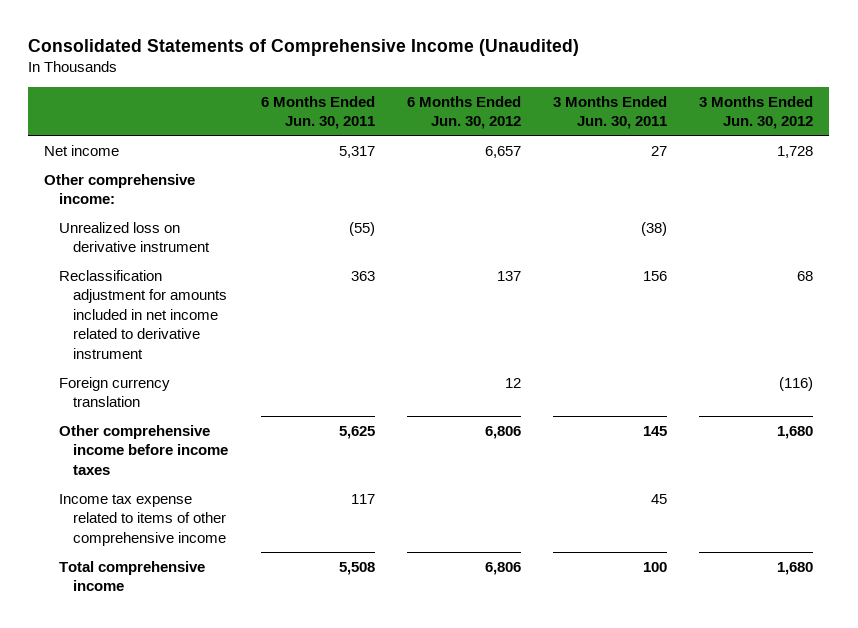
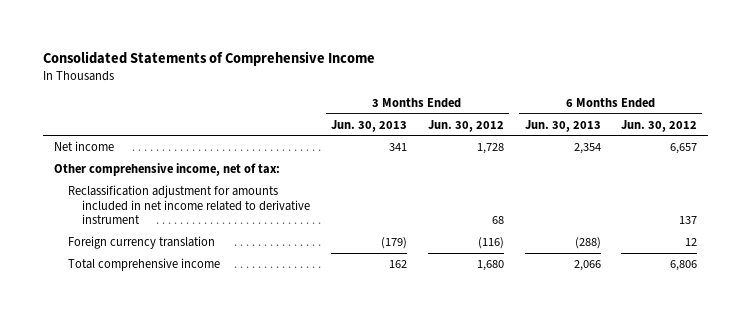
[28,38,580,56] Consolidated Statements of Comprehensive Income (Unaudited) -> [43,50,376,66] Consolidated Statements of Comprehensive Income
[260,95,375,130] 6 Months Ended Jun. 30, 2011 -> none
[553,95,668,130] 3 Months Ended Jun. 30, 2011 -> none
none -> [331,119,408,132] Jun. 30, 2013
none -> [524,119,601,132] Jun. 30, 2013
[58,221,211,253] Unrealized loss on derivative instrument -> none
[44,173,196,205] Other comprehensive income: -> [53,162,280,176] Other comprehensive income, net of tax:
[58,424,229,475] Other comprehensive income before income taxes -> none
[58,493,227,546] Income tax expense related to items of other comprehensive income -> none

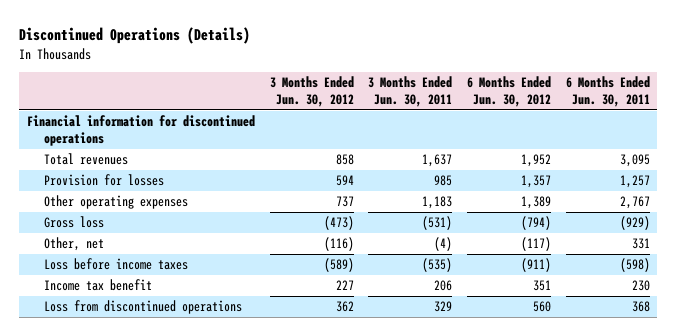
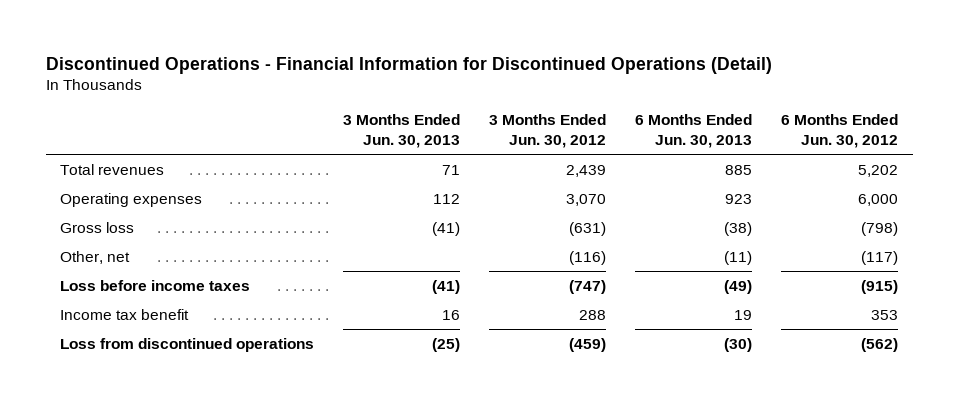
[19,27,251,45] Discontinued Operations (Details) -> [45,56,772,74] Discontinued Operations - Financial Information for Discontinued Operations (Detail)
[368,76,453,108] 3 Months Ended Jun. 30, 2011 -> none
[565,76,650,108] 6 Months Ended Jun. 30, 2011 -> none
none -> [343,114,461,149] 3 Months Ended Jun. 30, 2013
none -> [635,114,753,149] 6 Months Ended Jun. 30, 2013
[26,115,255,147] Financial information for discontinued operations -> none
[43,174,164,187] Provision for losses -> none
[335,154,354,166] 858 -> [566,164,607,177] 2,439
[521,154,552,168] 1,952 -> [858,164,899,177] 5,202
[43,195,188,210] Other operating expenses -> [60,192,203,207] Operating expenses
[335,196,354,208] 737 -> [566,193,607,206] 3,070
[521,196,552,210] 1,389 -> [858,193,899,206] 6,000
[323,216,354,231] (473) -> [569,221,607,236] (631)
[521,216,552,231] (794) -> [861,221,899,236] (798)
[323,258,354,273] (589) -> [569,279,607,294] (747)
[521,258,552,273] (911) -> [861,279,899,294] (915)
[335,280,354,291] 227 -> [579,309,607,320] 288
[533,280,552,292] 351 -> [871,309,899,320] 353
[335,301,354,313] 362 -> [569,337,607,352] (459)
[533,301,552,313] 560 -> [861,337,899,352] (562)

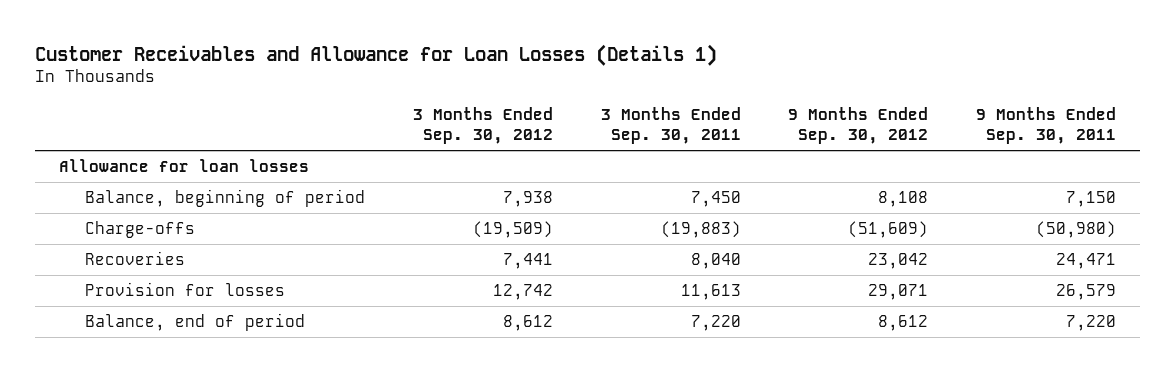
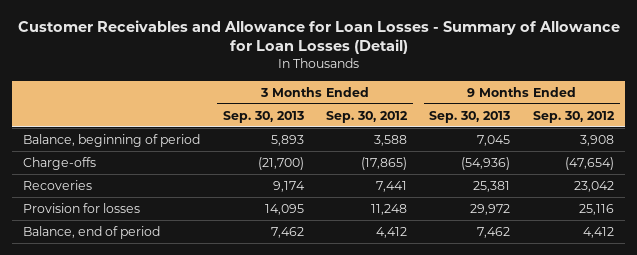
[35,43,718,66] Customer Receivables and Allowance for Loan Losses (Details 1) -> [17,19,620,55] Customer Receivables and Allowance for Loan Losses - Summary of Allowance for Loan Losses (Detail)
[600,106,741,145] 3 Months Ended Sep. 30, 2011 -> none
[976,106,1117,145] 9 Months Ended Sep. 30, 2011 -> none
none -> [222,110,304,123] Sep. 30, 2013
none -> [429,110,511,123] Sep. 30, 2013
[59,159,310,173] Allowance for loan losses -> none
[502,191,553,208] 7,938 -> [374,134,408,146] 3,588
[878,191,929,208] 8,108 -> [579,134,614,146] 3,908
[472,221,553,239] (19,509) -> [361,156,408,170] (17,865)
[848,221,929,239] (51,609) -> [564,156,614,170] (47,654)
[492,284,553,301] 12,742 -> [371,203,408,215] 11,248
[868,284,929,301] 29,071 -> [578,203,614,215] 25,116
[502,315,553,332] 8,612 -> [376,226,408,238] 4,412
[878,315,929,332] 8,612 -> [582,226,614,238] 4,412

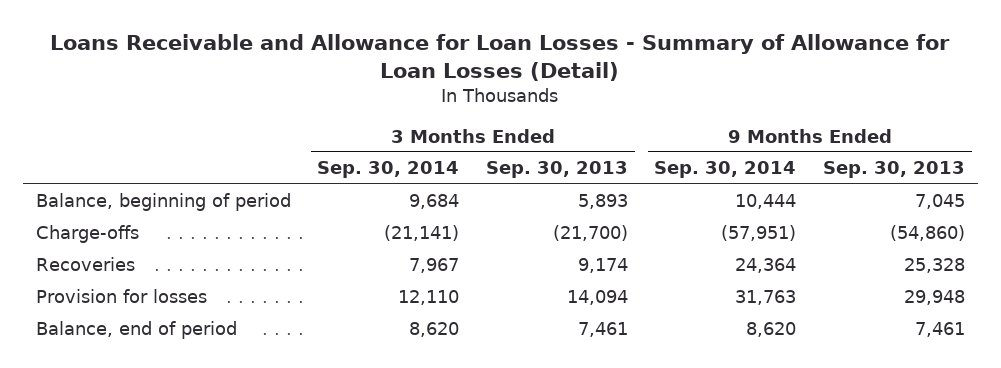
[17,19,620,55] Customer Receivables and Allowance for Loan Losses - Summary of Allowance for Loan Losses (Detail) -> [50,34,951,82] Loans Receivable and Allowance for Loan Losses - Summary of Allowance for Loan Losses (Detail)
[326,110,409,123] Sep. 30, 2012 -> none
[532,110,615,123] Sep. 30, 2012 -> none
none -> [317,161,460,179] Sep. 30, 2014
none -> [654,161,797,179] Sep. 30, 2014
[461,156,511,170] (54,936) -> [890,225,966,242] (54,860)
[473,180,511,192] 25,381 -> [904,258,966,274] 25,328
[264,203,304,215] 14,095 -> [566,290,628,306] 14,094
[470,203,511,215] 29,972 -> [904,290,966,306] 29,948
[270,226,304,238] 7,462 -> [577,322,628,338] 7,461
[477,226,511,238] 7,462 -> [915,322,966,338] 7,461

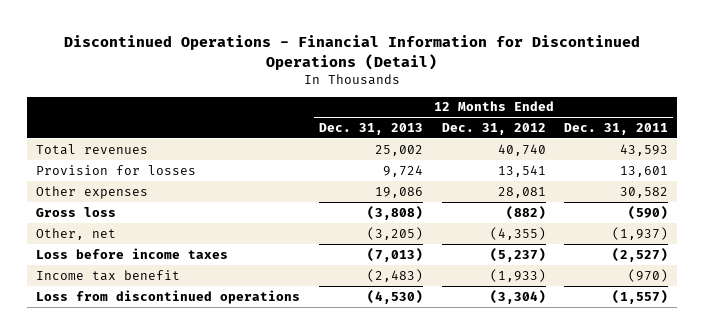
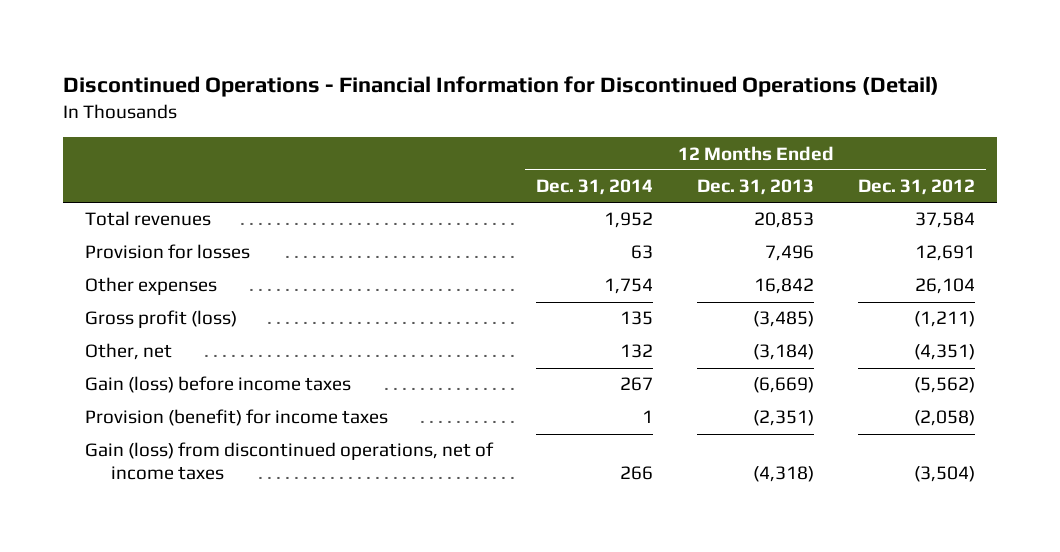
[564,123,669,136] Dec. 31, 2011 -> none
none -> [536,179,654,196] Dec. 31, 2014
[375,144,424,156] 25,002 -> [754,212,815,229] 20,853
[497,143,546,156] 40,740 -> [914,212,975,229] 37,584
[383,164,424,177] 9,724 -> [765,245,815,262] 7,496
[497,164,546,177] 13,541 -> [914,245,975,262] 12,691
[375,186,424,198] 19,086 -> [754,278,815,295] 16,842
[497,186,546,198] 28,081 -> [914,278,975,295] 26,104
[36,206,117,217] Gross loss -> [84,310,237,329] Gross profit (loss)
[367,205,424,220] (3,808) -> [753,311,815,328] (3,485)
[505,205,546,220] (882) -> [913,311,975,328] (1,211)
[367,226,424,240] (3,205) -> [753,344,815,361] (3,184)
[489,226,546,240] (4,355) -> [913,344,975,361] (4,351)
[36,247,229,259] Loss before income taxes -> [84,376,351,394] Gain (loss) before income taxes
[367,247,424,262] (7,013) -> [753,377,815,394] (6,669)
[489,247,546,262] (5,237) -> [913,377,975,394] (5,562)
[36,269,181,281] Income tax benefit -> [84,409,388,427] Provision (benefit) for income taxes
[367,268,424,282] (2,483) -> [753,410,815,427] (2,351)
[489,268,546,282] (1,933) -> [913,410,975,427] (2,058)
[36,289,301,304] Loss from discontinued operations -> [84,442,494,480] Gain (loss) from discontinued operations, net of income taxes
[367,289,424,304] (4,530) -> [753,465,815,482] (4,318)
[489,289,546,304] (3,304) -> [913,465,975,482] (3,504)

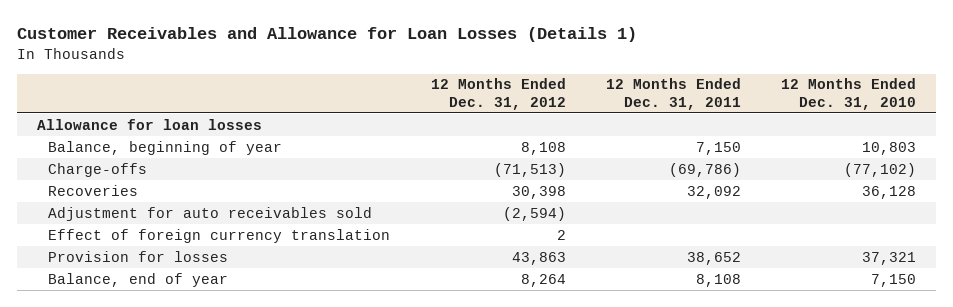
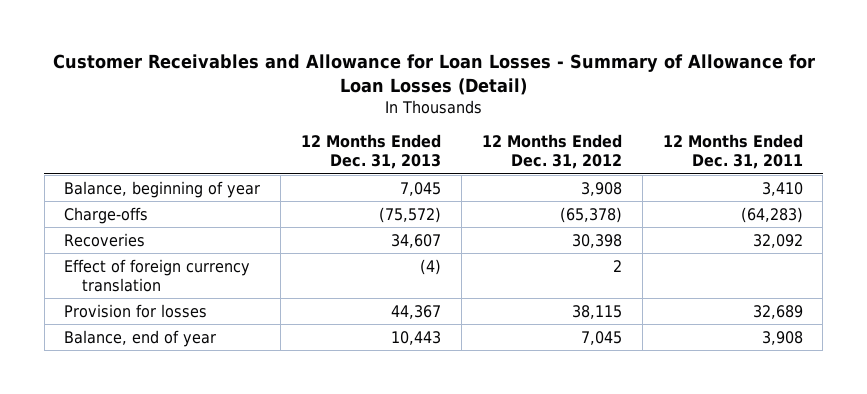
[16,27,637,43] Customer Receivables and Allowance for Loan Losses (Details 1) -> [52,54,815,96] Customer Receivables and Allowance for Loan Losses - Summary of Allowance for Loan Losses (Detail)
[781,78,917,110] 12 Months Ended Dec. 31, 2010 -> none
none -> [301,134,442,170] 12 Months Ended Dec. 31, 2013
[36,118,262,130] Allowance for loan losses -> none
[520,141,566,155] 8,108 -> [580,181,622,196] 3,908
[695,141,741,155] 7,150 -> [761,181,803,196] 3,410
[493,162,566,177] (71,513) -> [559,206,622,223] (65,378)
[668,162,741,177] (69,786) -> [740,206,803,223] (64,283)
[48,206,373,221] Adjustment for auto receivables sold -> none
[511,251,566,265] 43,863 -> [571,304,622,319] 38,115
[686,251,741,265] 38,652 -> [752,304,803,319] 32,689
[520,273,566,287] 8,264 -> [580,330,622,345] 7,045
[695,273,741,287] 8,108 -> [761,330,803,345] 3,908

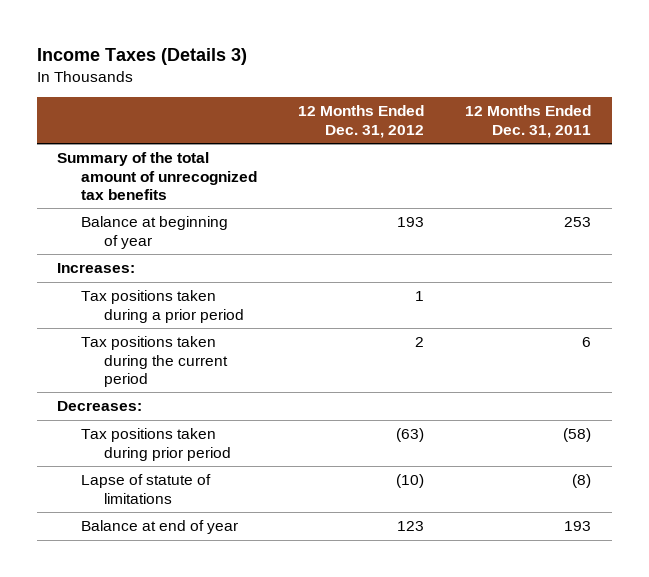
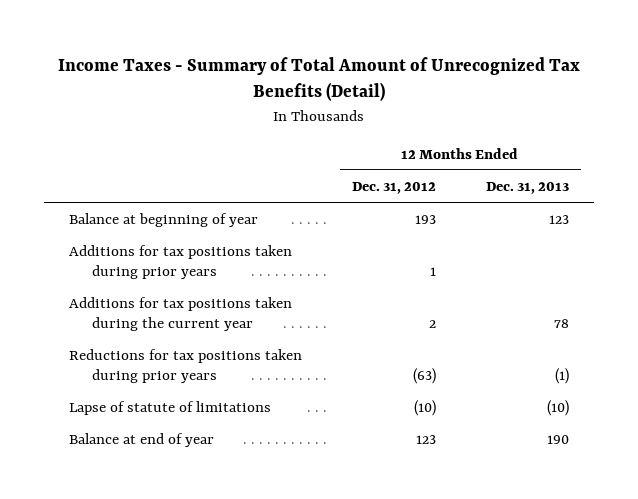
[36,47,247,65] Income Taxes (Details 3) -> [58,56,581,102] Income Taxes - Summary of Total Amount of Unrecognized Tax Benefits (Detail)
[465,105,592,138] 12 Months Ended Dec. 31, 2011 -> none
none -> [485,181,569,194] Dec. 31, 2013
[57,152,257,200] Summary of the total amount of unrecognized tax benefits -> none
[57,263,136,274] Increases: -> none
[57,401,143,412] Decreases: -> none
[80,290,244,323] Tax positions taken during a prior period -> [69,245,293,279] Additions for tax positions taken during prior years
[80,336,228,387] Tax positions taken during the current period -> [69,297,293,331] Additions for tax positions taken during the current year
[80,428,231,461] Tax positions taken during prior period -> [69,349,303,383] Reductions for tax positions taken during prior years

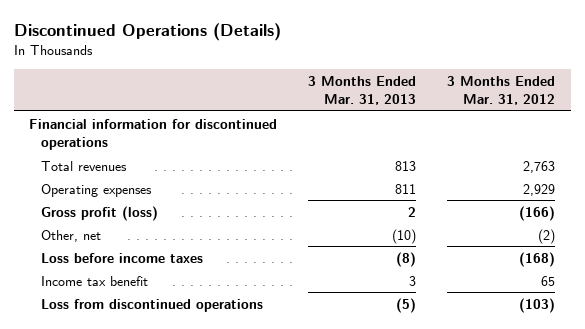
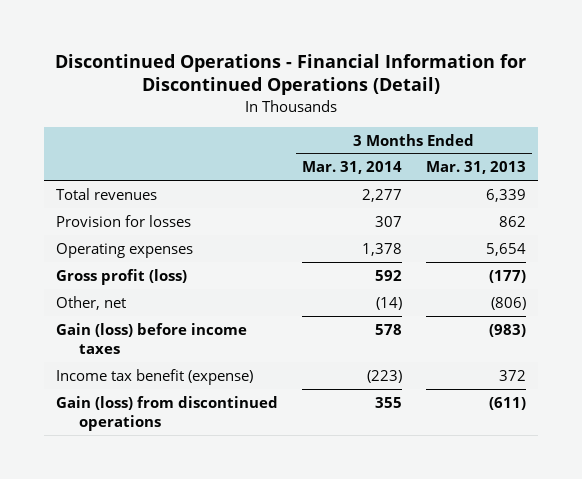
[13,22,281,41] Discontinued Operations (Details) -> [55,53,527,96] Discontinued Operations - Financial Information for Discontinued Operations (Detail)
[447,75,556,105] 3 Months Ended Mar. 31, 2012 -> none
none -> [302,161,403,175] Mar. 31, 2014
[29,118,278,150] Financial information for discontinued operations -> none
[395,160,417,171] 813 -> [486,188,527,202] 6,339
none -> [56,214,192,227] Provision for losses
[395,183,417,194] 811 -> [486,242,527,256] 5,654
[408,206,417,217] 2 -> [489,269,527,283] (177)
[392,228,417,244] (10) -> [491,296,527,310] (806)
[40,252,203,263] Loss before income taxes -> [56,322,248,355] Gain (loss) before income taxes
[396,251,417,267] (8) -> [489,323,527,337] (983)
[40,275,148,286] Income tax benefit -> [56,368,254,385] Income tax benefit (expense)
[409,275,417,286] 3 -> [499,369,527,381] 372
[40,298,263,312] Loss from discontinued operations -> [56,395,279,432] Gain (loss) from discontinued operations
[396,297,417,313] (5) -> [489,396,527,410] (611)

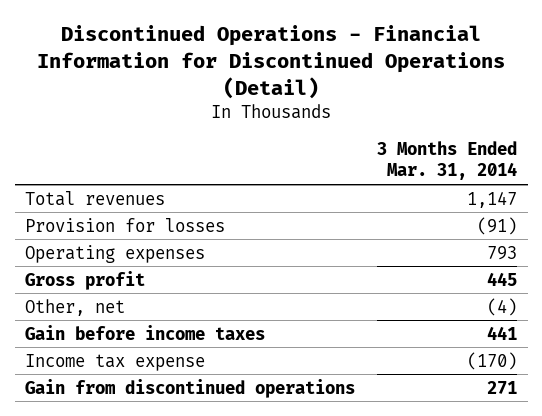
[426,161,527,175] Mar. 31, 2013 -> none
[362,188,403,202] 2,277 -> [466,190,517,208] 1,147
[375,215,403,227] 307 -> [476,216,517,235] (91)
[362,242,403,256] 1,378 -> [486,245,517,260] 793
[56,268,188,285] Gross profit (loss) -> [25,270,146,290] Gross profit
[375,269,403,281] 592 -> [486,271,517,286] 445
[376,296,403,310] (14) -> [486,297,517,316] (4)
[56,322,248,355] Gain (loss) before income taxes -> [25,324,266,340] Gain before income taxes
[375,323,403,335] 578 -> [486,325,517,340] 441
[56,368,254,385] Income tax benefit (expense) -> [25,353,206,371] Income tax expense
[367,369,403,383] (223) -> [466,351,517,370] (170)
[56,395,279,432] Gain (loss) from discontinued operations -> [25,378,356,398] Gain from discontinued operations
[375,396,403,408] 355 -> [486,380,517,394] 271

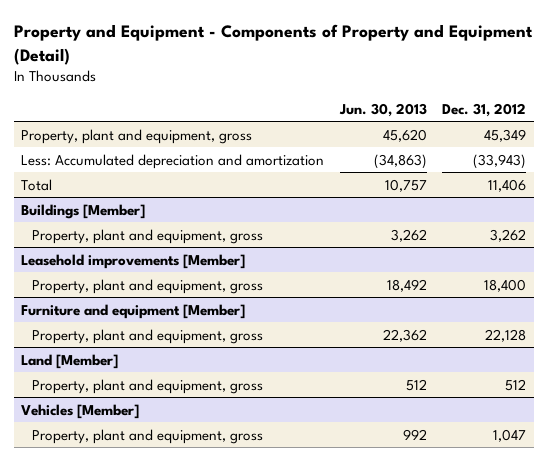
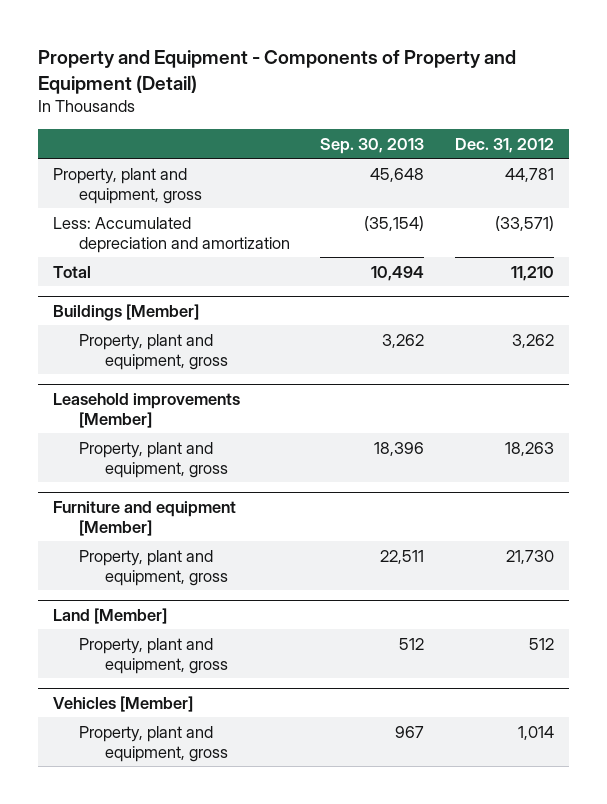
[338,102,427,117] Jun. 30, 2013 -> none
none -> [320,137,425,154] Sep. 30, 2013
[484,128,527,142] 45,349 -> [504,167,554,182] 44,781
[473,153,527,169] (33,943) -> [494,215,554,231] (33,571)
[488,178,527,192] 11,406 -> [510,265,554,281] 11,210
[484,278,527,292] 18,400 -> [504,441,554,456] 18,263
[485,328,527,342] 22,128 -> [505,549,554,564] 21,730
[493,428,527,442] 1,047 -> [517,725,554,740] 1,014

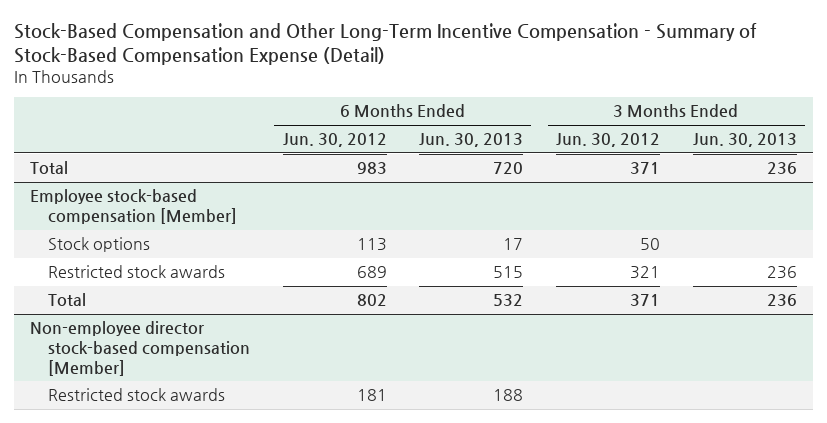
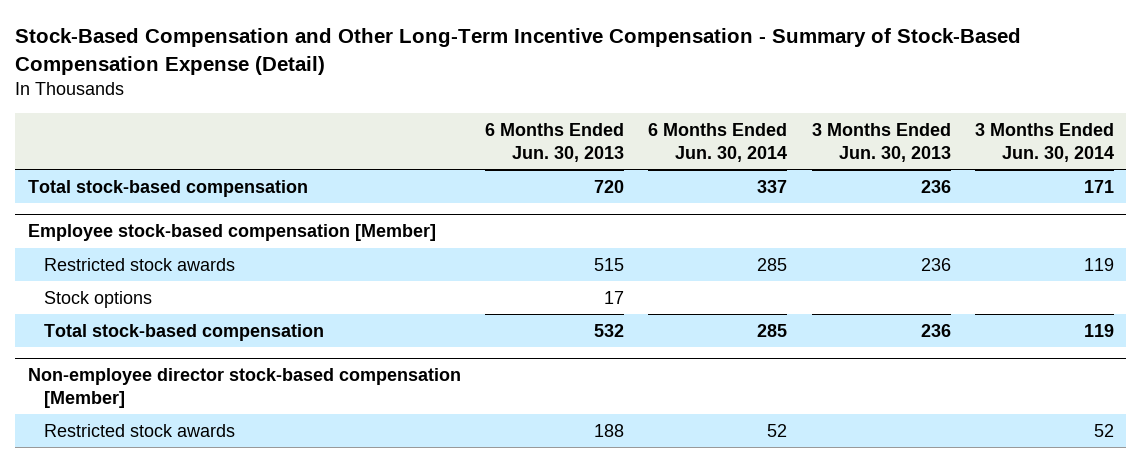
[282,133,387,148] Jun. 30, 2012 -> none
[556,133,661,148] Jun. 30, 2012 -> none
none -> [648,123,788,162] 6 Months Ended Jun. 30, 2014
none -> [975,123,1115,162] 3 Months Ended Jun. 30, 2014
[30,161,69,175] Total -> [27,179,308,197] Total stock-based compensation
[47,237,150,253] Stock options -> [44,290,153,308] Stock options
[47,293,86,307] Total -> [44,323,325,341] Total stock-based compensation

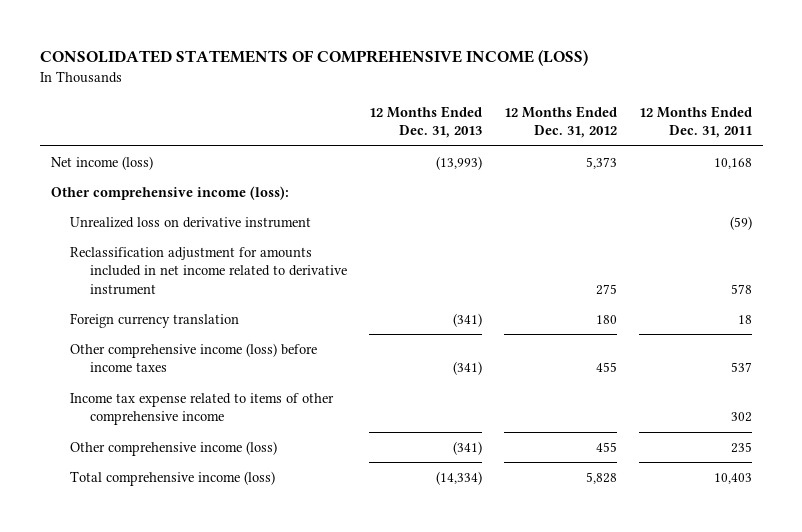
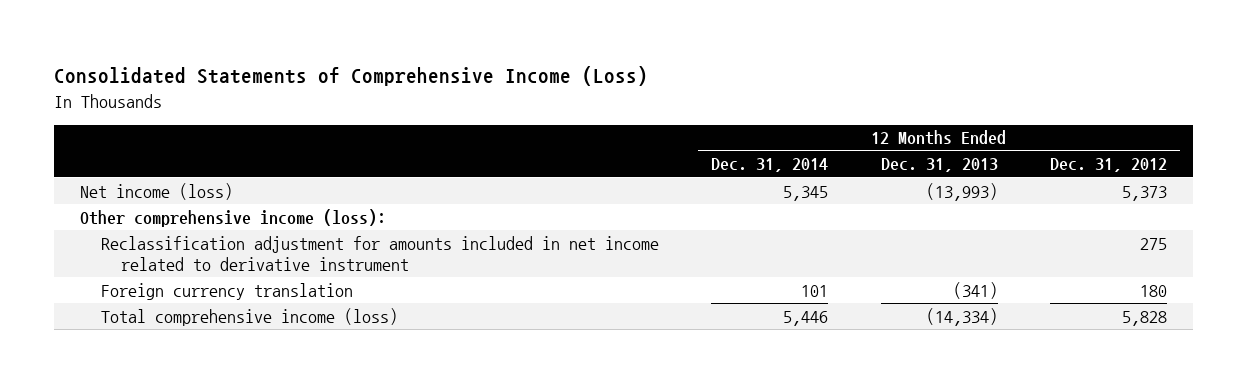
[39,50,588,67] CONSOLIDATED STATEMENTS OF COMPREHENSIVE INCOME (LOSS) -> [54,66,649,87] Consolidated Statements of Comprehensive Income (Loss)
[638,105,752,139] 12 Months Ended Dec. 31, 2011 -> none
none -> [711,158,829,173] Dec. 31, 2014
[70,216,312,228] Unrealized loss on derivative instrument -> none
[70,342,318,373] Other comprehensive income (loss) before income taxes -> none
[70,392,335,426] Income tax expense related to items of other comprehensive income -> none
[70,440,278,456] Other comprehensive income (loss) -> none

